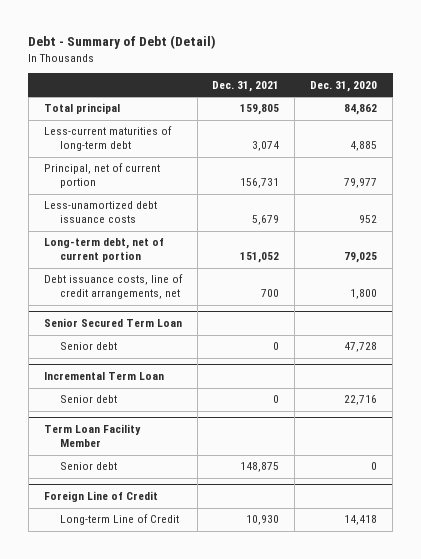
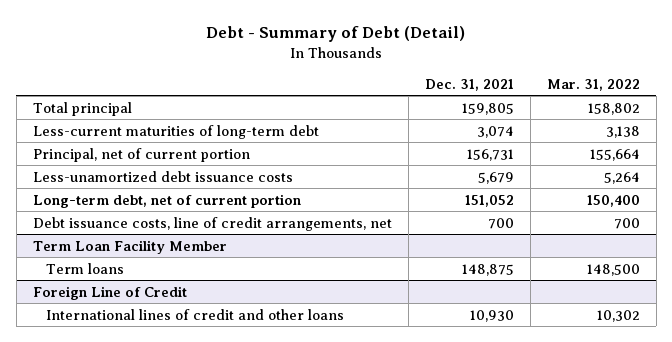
[310,80,378,92] Dec. 31, 2020 -> none
none -> [546,78,640,91] Mar. 31, 2022
[43,318,182,328] Senior Secured Term Loan -> none
[59,342,117,351] Senior debt -> none
[43,372,164,381] Incremental Term Loan -> none
[59,395,117,404] Senior debt -> none
[59,462,117,471] Senior debt -> [46,262,125,274] Term loans
[59,514,179,526] Long-term Line of Credit -> [46,308,345,320] International lines of credit and other loans

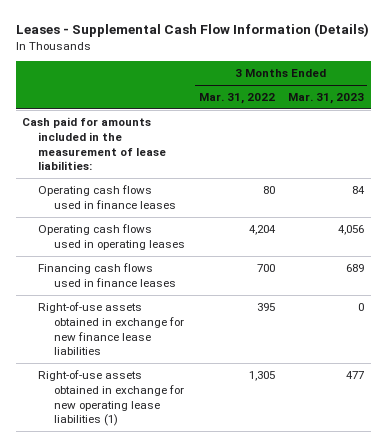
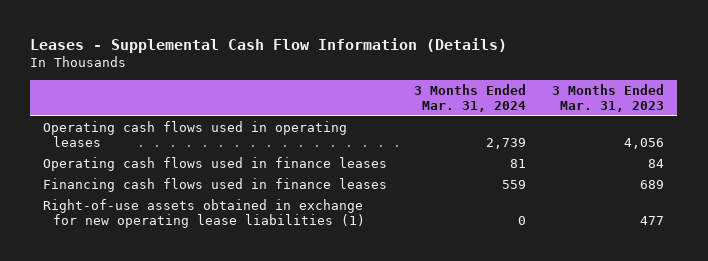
[198,93,275,105] Mar. 31, 2022 -> none
none -> [413,83,526,112] 3 Months Ended Mar. 31, 2024
[22,117,167,171] Cash paid for amounts included in the measurement of lease liabilities: -> none
[38,185,177,209] Operating cash flows used in finance leases -> [43,156,388,171] Operating cash flows used in finance leases
[38,302,185,356] Right-of-use assets obtained in exchange for new finance lease liabilities -> none

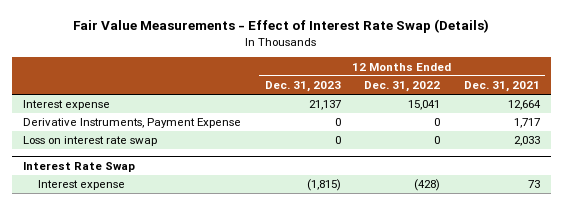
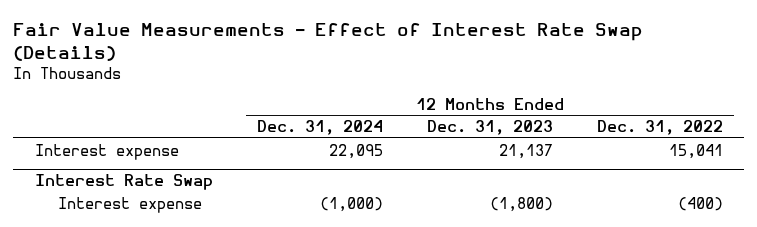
[463,81,540,93] Dec. 31, 2021 -> none
none -> [256,120,383,136] Dec. 31, 2024
[23,118,242,129] Derivative Instruments, Payment Expense -> none
[23,136,158,147] Loss on interest rate swap -> none
[306,179,341,192] (1,815) -> [489,196,553,212] (1,800)
[414,179,441,192] (428) -> [677,196,723,211] (400)

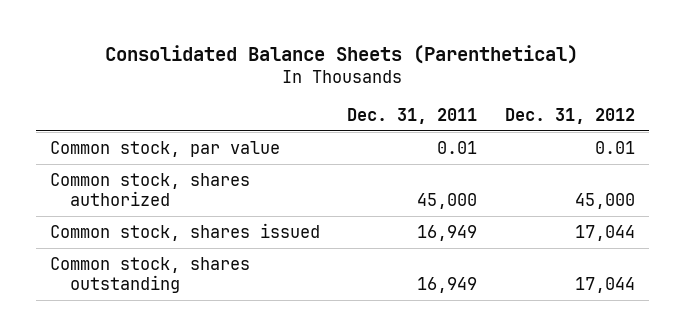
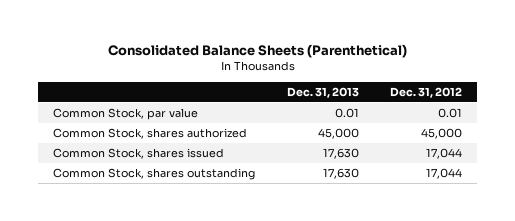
[347,108,478,125] Dec. 31, 2011 -> none
none -> [286,86,359,98] Dec. 31, 2013
[49,140,280,157] Common stock, par value -> [53,108,199,121] Common Stock, par value
[49,172,250,207] Common stock, shares authorized -> [53,128,248,140] Common Stock, shares authorized
[49,222,320,241] Common stock, shares issued -> [53,148,225,160] Common Stock, shares issued
[49,256,250,294] Common stock, shares outstanding -> [53,168,256,181] Common Stock, shares outstanding

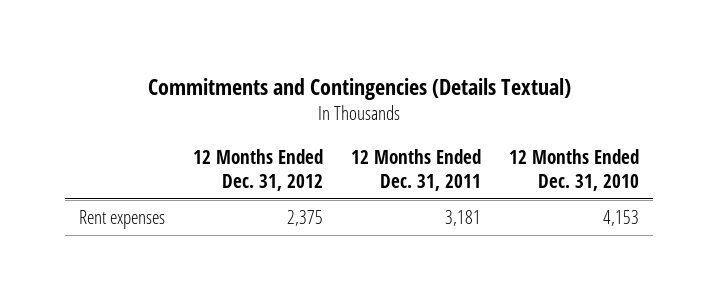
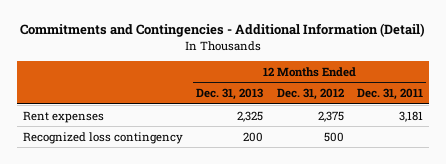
[147,77,571,100] Commitments and Contingencies (Details Textual) -> [20,23,426,38] Commitments and Contingencies - Additional Information (Detail)
[508,148,639,192] 12 Months Ended Dec. 31, 2010 -> none
none -> [196,88,264,101] Dec. 31, 2013
none -> [23,131,184,144] Recognized loss contingency

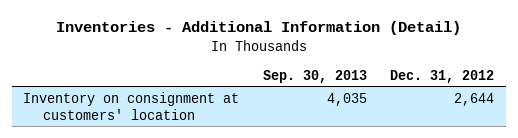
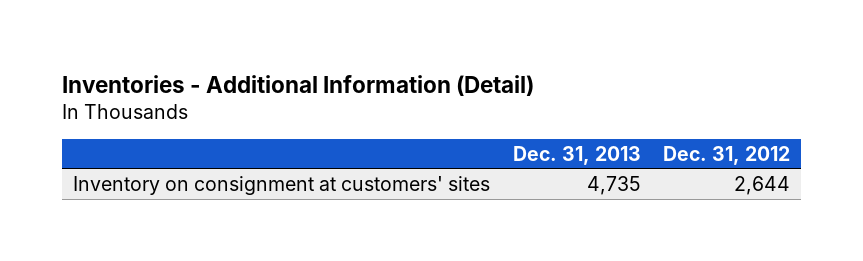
[262,69,367,83] Sep. 30, 2013 -> none
none -> [512,145,641,165] Dec. 31, 2013
[23,91,240,120] Inventory on consignment at customers' location -> [73,176,491,196] Inventory on consignment at customers' sites

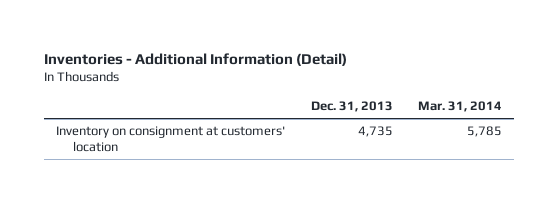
[662,145,790,165] Dec. 31, 2012 -> none
none -> [417,101,502,113] Mar. 31, 2014
[73,176,491,196] Inventory on consignment at customers' sites -> [56,126,286,153] Inventory on consignment at customers' location

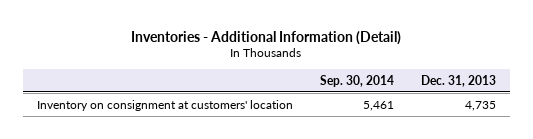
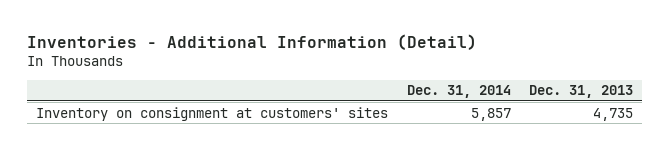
[319,74,394,87] Sep. 30, 2014 -> none
none -> [406,85,511,99] Dec. 31, 2014
[36,99,293,111] Inventory on consignment at customers' location -> [36,106,389,121] Inventory on consignment at customers' sites

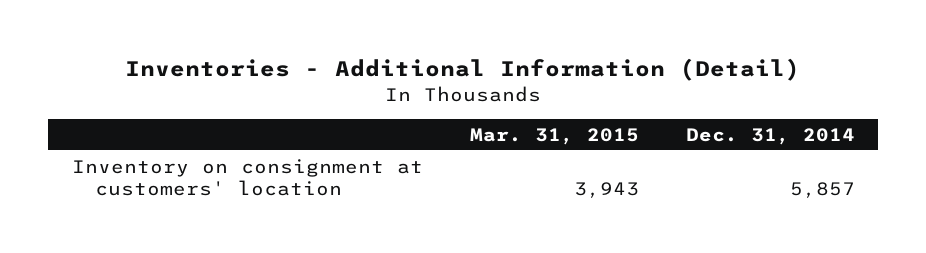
[529,85,634,99] Dec. 31, 2013 -> none
none -> [469,127,639,145] Mar. 31, 2015
[36,106,389,121] Inventory on consignment at customers' sites -> [71,158,423,197] Inventory on consignment at customers' location

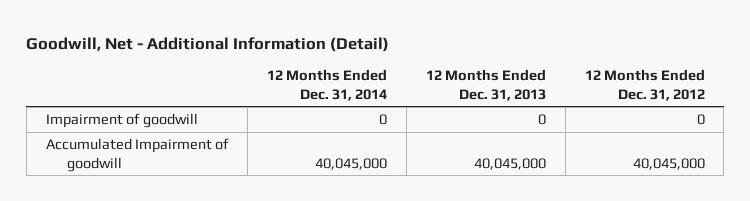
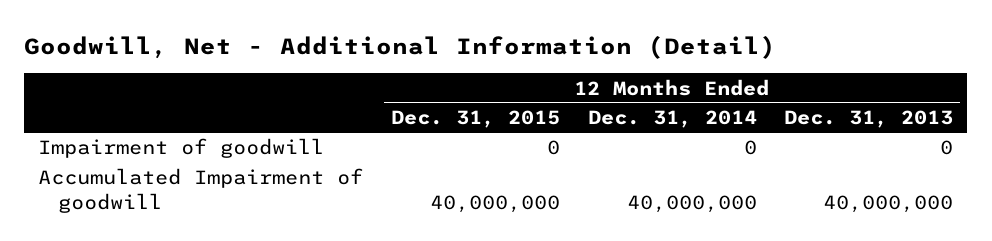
[584,69,705,101] 12 Months Ended Dec. 31, 2012 -> none
none -> [390,110,560,129] Dec. 31, 2015
[315,157,388,170] 40,045,000 -> [626,195,757,214] 40,000,000
[473,157,546,170] 40,045,000 -> [823,195,954,214] 40,000,000

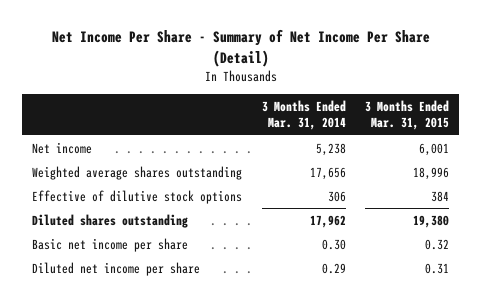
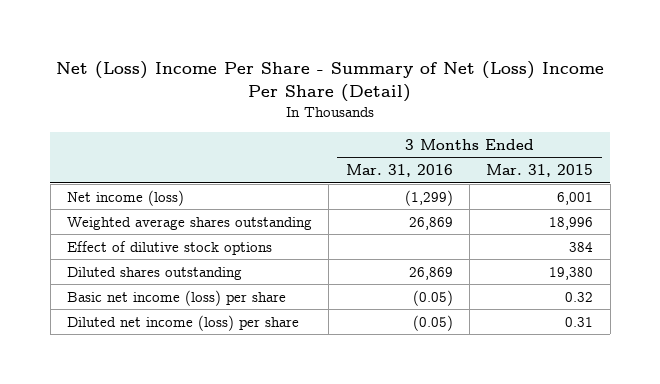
[51,29,430,68] Net Income Per Share - Summary of Net Income Per Share (Detail) -> [56,60,605,102] Net (Loss) Income Per Share - Summary of Net (Loss) Income Per Share (Detail)
[261,99,346,130] 3 Months Ended Mar. 31, 2014 -> none
none -> [345,164,453,178] Mar. 31, 2016
[31,141,92,154] Net income -> [67,189,185,206] Net income (loss)
[31,189,242,204] Effective of dilutive stock options -> [67,240,273,255] Effect of dilutive stock options
[31,237,188,252] Basic net income per share -> [67,289,287,306] Basic net income (loss) per share
[31,261,200,276] Diluted net income per share -> [67,314,300,331] Diluted net income (loss) per share

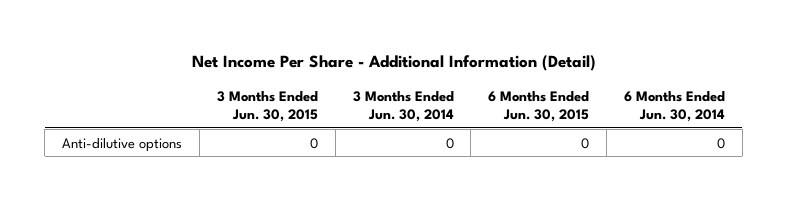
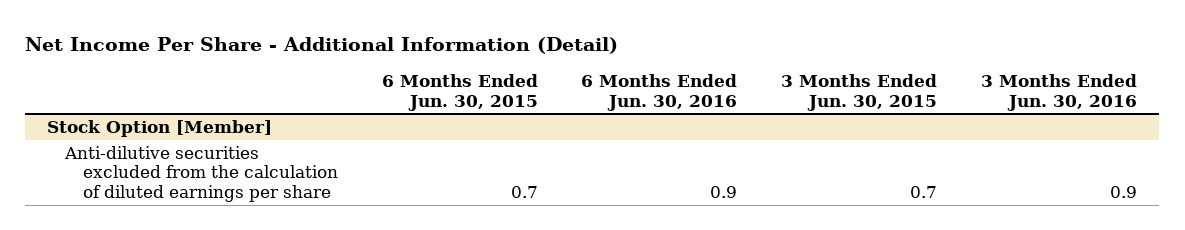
[352,90,454,122] 3 Months Ended Jun. 30, 2014 -> none
[623,90,725,122] 6 Months Ended Jun. 30, 2014 -> none
none -> [581,74,738,111] 6 Months Ended Jun. 30, 2016
none -> [981,74,1138,111] 3 Months Ended Jun. 30, 2016
[62,137,183,152] Anti-dilutive options -> none
none -> [47,119,273,137] Stock Option [Member]
none -> [64,145,338,202] Anti-dilutive securities excluded from the calculation of diluted earnings per share

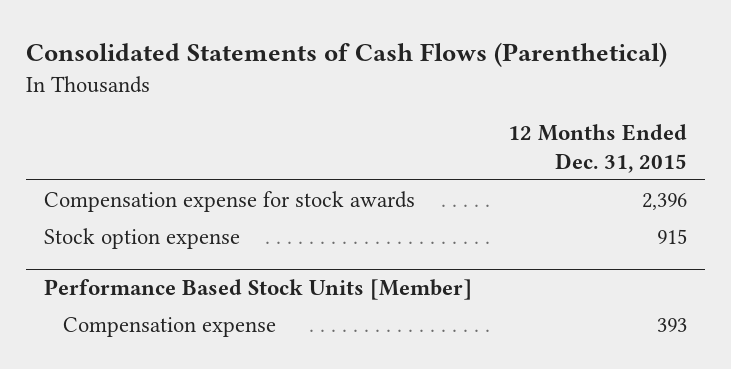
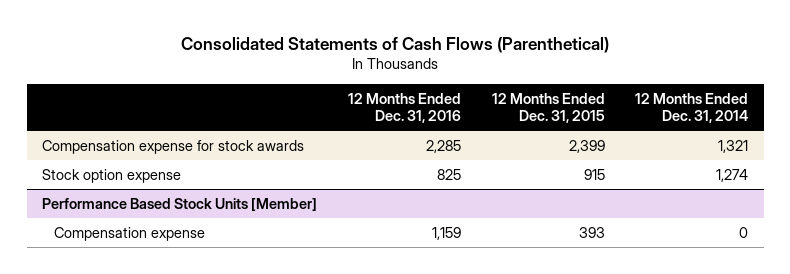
none -> [347,92,461,124] 12 Months Ended Dec. 31, 2016
none -> [635,92,749,124] 12 Months Ended Dec. 31, 2014
[642,192,688,210] 2,396 -> [568,139,605,153] 2,399

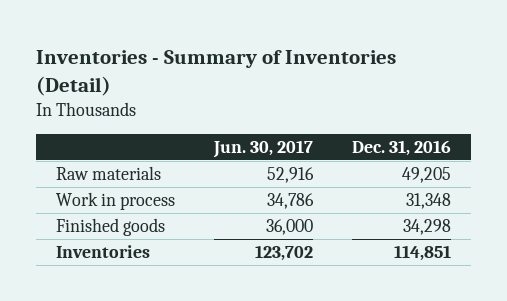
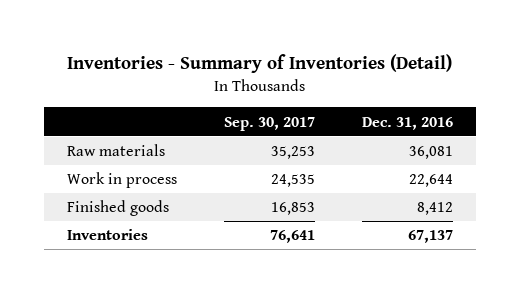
[213,140,314,159] Jun. 30, 2017 -> none
none -> [223,116,315,131] Sep. 30, 2017
[402,167,452,184] 49,205 -> [408,146,453,160] 36,081
[406,193,452,210] 31,348 -> [408,174,453,188] 22,644
[403,219,452,236] 34,298 -> [416,202,453,216] 8,412
[394,245,452,262] 114,851 -> [407,230,453,244] 67,137

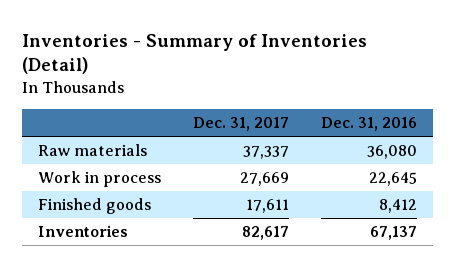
[223,116,315,131] Sep. 30, 2017 -> none
none -> [192,116,289,131] Dec. 31, 2017
[408,146,453,160] 36,081 -> [366,145,417,160] 36,080
[408,174,453,188] 22,644 -> [368,172,417,187] 22,645

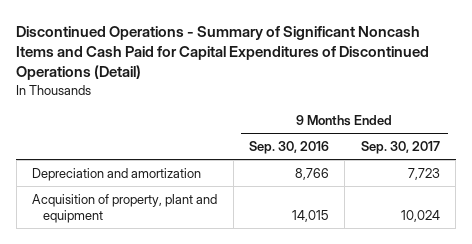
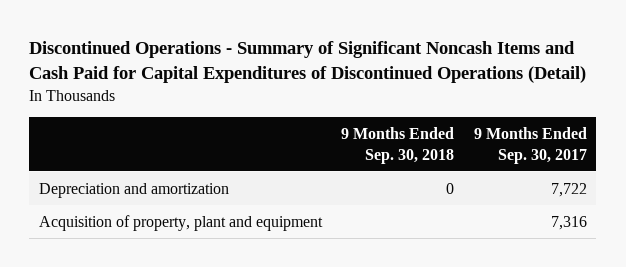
[248,140,329,154] Sep. 30, 2016 -> none
none -> [341,127,455,164] 9 Months Ended Sep. 30, 2018
[407,167,440,180] 7,723 -> [550,182,587,197] 7,722
[400,209,440,222] 10,024 -> [550,215,587,230] 7,316

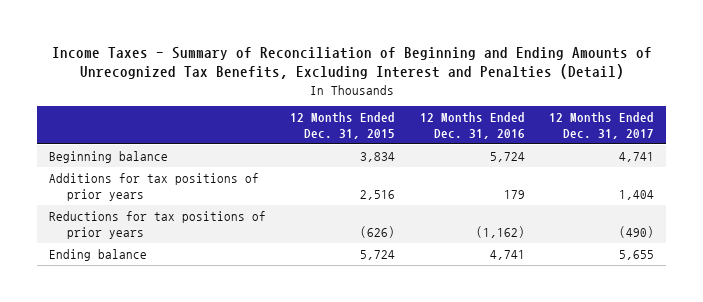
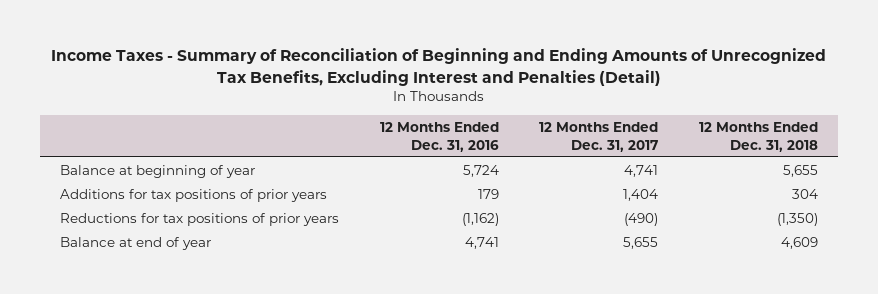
[290,112,396,139] 12 Months Ended Dec. 31, 2015 -> none
none -> [698,121,818,152] 12 Months Ended Dec. 31, 2018
[48,151,168,164] Beginning balance -> [60,164,256,178] Balance at beginning of year
[48,249,147,262] Ending balance -> [60,236,212,250] Balance at end of year

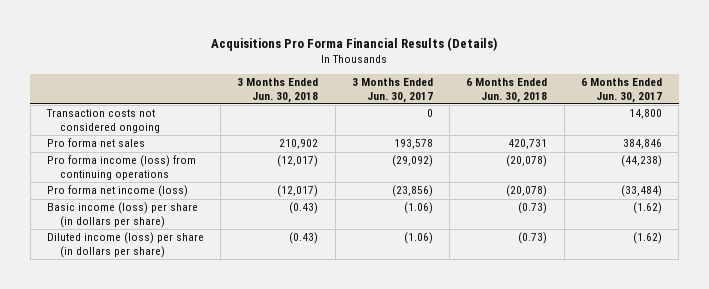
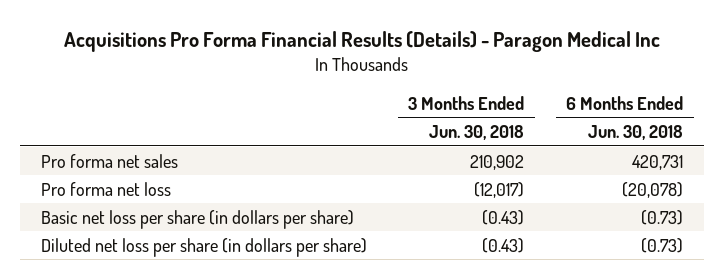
[211,36,498,51] Acquisitions Pro Forma Financial Results (Details) -> [63,31,660,53] Acquisitions Pro Forma Financial Results (Details) - Paragon Medical Inc
[351,78,433,103] 3 Months Ended Jun. 30, 2017 -> none
[580,78,662,103] 6 Months Ended Jun. 30, 2017 -> none
[45,109,161,133] Transaction costs not considered ongoing -> none
[46,155,196,180] Pro forma income (loss) from continuing operations -> none
[46,185,188,198] Pro forma net income (loss) -> [40,181,171,196] Pro forma net loss
[46,202,198,228] Basic income (loss) per share (in dollars per share) -> [40,209,354,229] Basic net loss per share (in dollars per share)
[46,232,204,258] Diluted income (loss) per share (in dollars per share) -> [40,237,367,257] Diluted net loss per share (in dollars per share)

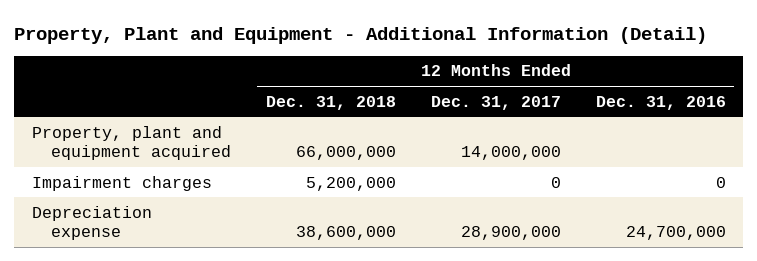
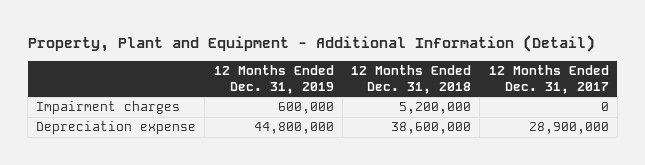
[595,95,726,110] Dec. 31, 2016 -> none
none -> [213,65,334,94] 12 Months Ended Dec. 31, 2019
[31,125,231,160] Property, plant and equipment acquired -> none

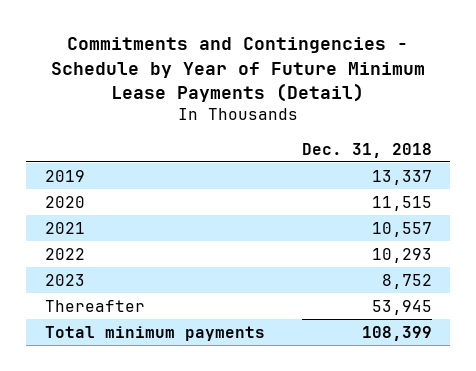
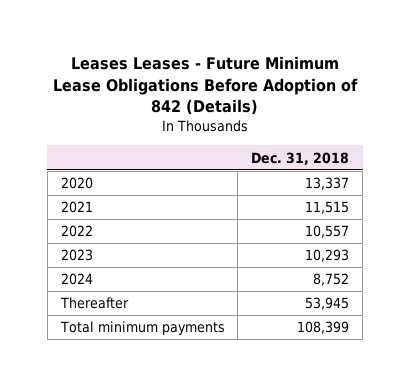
[51,37,426,103] Commitments and Contingencies - Schedule by Year of Future Minimum Lease Payments (Detail) -> [52,56,358,116] Leases Leases - Future Minimum Lease Obligations Before Adoption of 842 (Details)
[44,169,85,182] 2019 -> [60,177,93,190] 2020
[44,195,85,208] 2020 -> [60,201,93,214] 2021
[44,221,85,234] 2021 -> [60,225,93,238] 2022
[44,247,85,260] 2022 -> [60,249,93,262] 2023
[44,273,85,286] 2023 -> [60,273,93,286] 2024

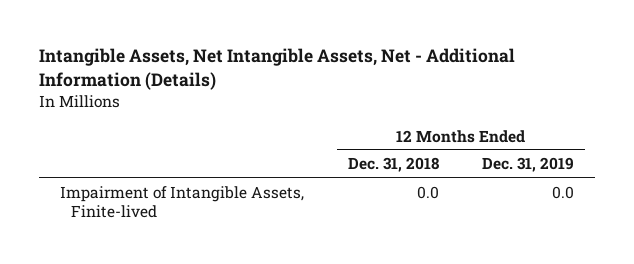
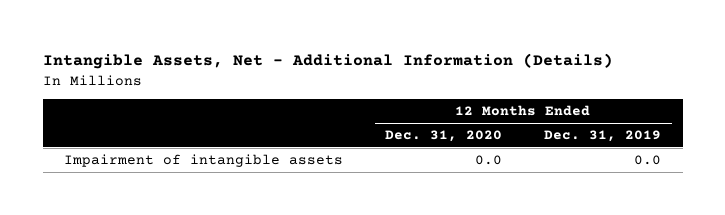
[38,48,515,91] Intangible Assets, Net Intangible Assets, Net - Additional Information (Details) -> [42,53,613,70] Intangible Assets, Net - Additional Information (Details)
[347,157,439,173] Dec. 31, 2018 -> none
none -> [385,130,503,143] Dec. 31, 2020
[60,186,305,218] Impairment of Intangible Assets, Finite-lived -> [63,154,343,168] Impairment of intangible assets

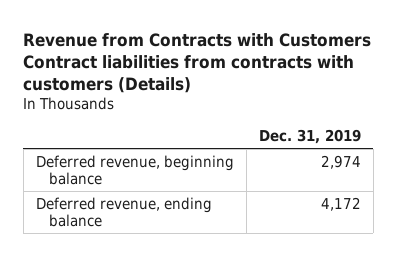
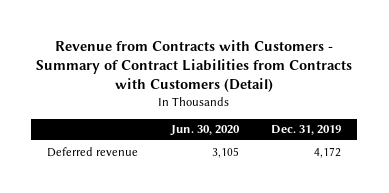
[23,32,372,93] Revenue from Contracts with Customers Contract liabilities from contracts with customers (Details) -> [36,39,353,93] Revenue from Contracts with Customers - Summary of Contract Liabilities from Contracts with Customers (Detail)
none -> [169,125,240,137] Jun. 30, 2020
[35,196,212,227] Deferred revenue, ending balance -> none
[35,154,234,185] Deferred revenue, beginning balance -> [47,146,139,157] Deferred revenue
[320,154,361,169] 2,974 -> [314,146,342,158] 4,172

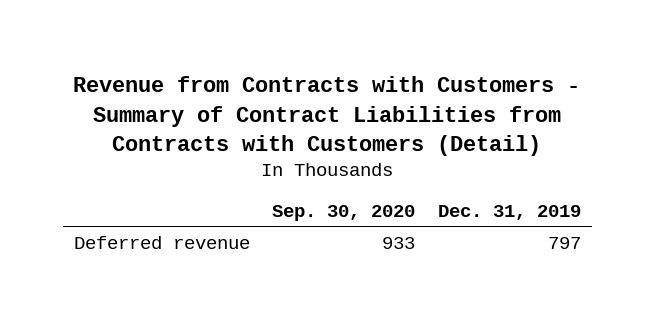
[169,125,240,137] Jun. 30, 2020 -> none
none -> [272,205,416,222] Sep. 30, 2020
[314,146,342,158] 4,172 -> [547,236,581,249] 797

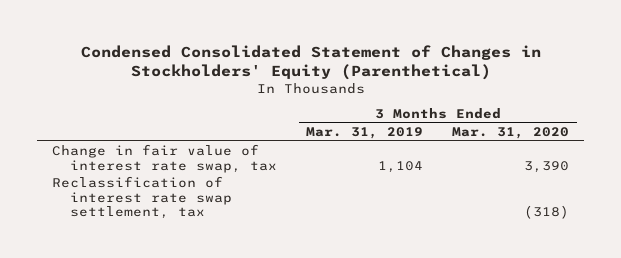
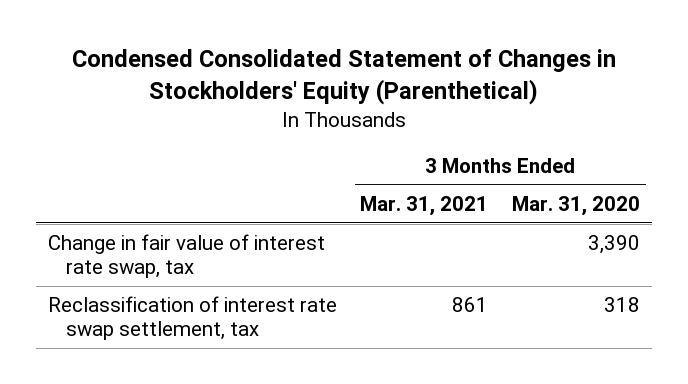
[306,127,424,140] Mar. 31, 2019 -> none
none -> [360,196,489,217] Mar. 31, 2021
[524,204,570,219] (318) -> [604,297,641,313] 318

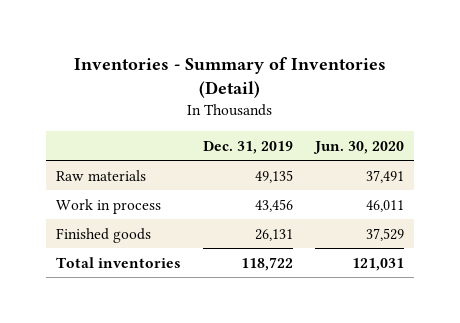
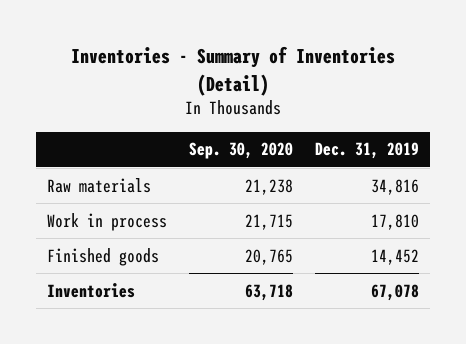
[312,140,404,154] Jun. 30, 2020 -> none
none -> [189,142,294,160] Sep. 30, 2020
[255,169,294,183] 49,135 -> [371,178,420,195] 34,816
[255,198,294,212] 43,456 -> [371,213,420,230] 17,810
[255,228,294,241] 26,131 -> [371,248,420,265] 14,452
[56,256,182,268] Total inventories -> [47,282,136,298] Inventories
[241,256,294,271] 118,722 -> [371,283,420,301] 67,078

